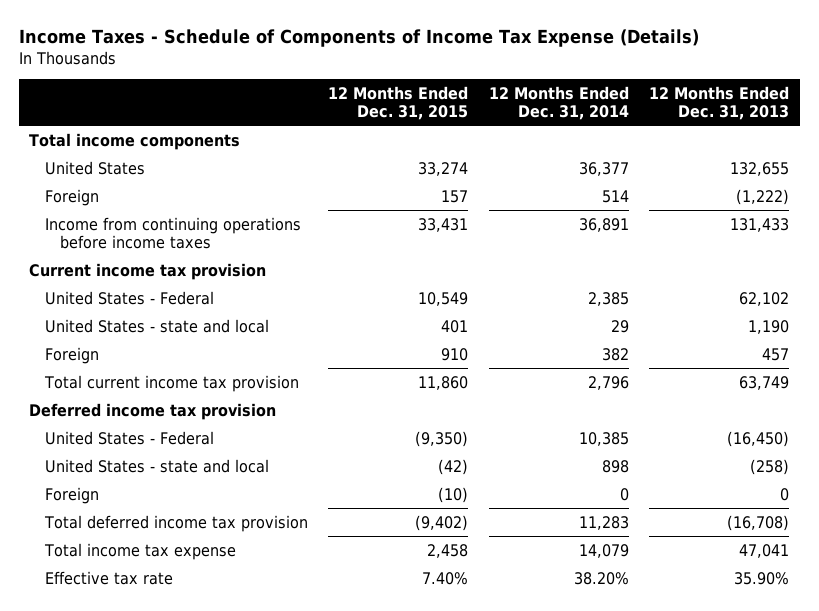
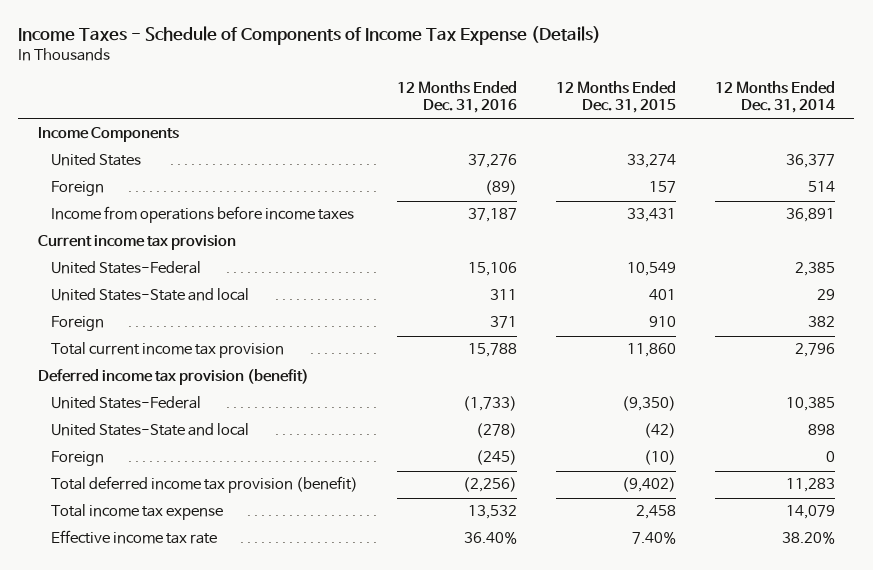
[649,85,790,120] 12 Months Ended Dec. 31, 2013 -> none
none -> [396,80,517,114] 12 Months Ended Dec. 31, 2016
[29,132,241,150] Total income components -> [37,127,179,143] Income Components
[44,216,301,249] Income from continuing operations before income taxes -> [50,206,354,224] Income from operations before income taxes
[44,290,214,305] United States - Federal -> [50,261,201,275] United States-Federal
[44,318,269,333] United States - state and local -> [50,288,249,302] United States-State and local
[29,402,277,420] Deferred income tax provision -> [37,369,309,386] Deferred income tax provision (benefit)
[44,430,214,445] United States - Federal -> [50,396,201,410] United States-Federal
[44,458,269,473] United States - state and local -> [50,423,249,437] United States-State and local
[43,514,308,532] Total deferred income tax provision -> [50,476,358,494] Total deferred income tax provision (benefit)
[44,570,173,585] Effective tax rate -> [50,530,217,545] Effective income tax rate

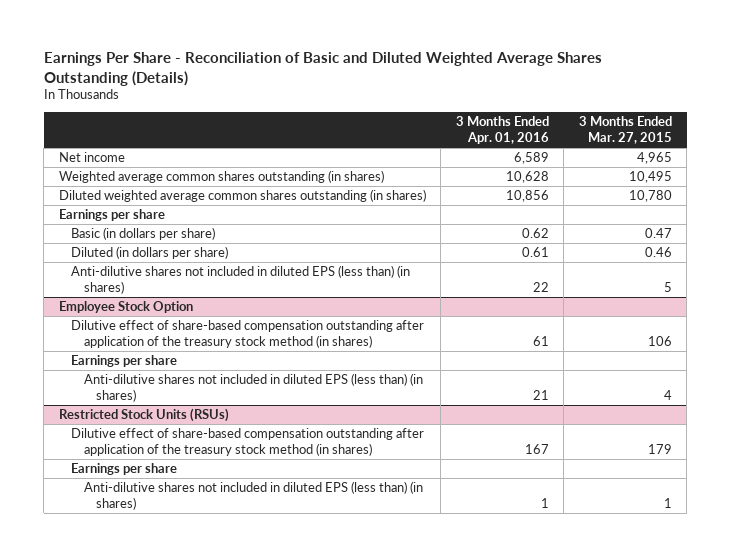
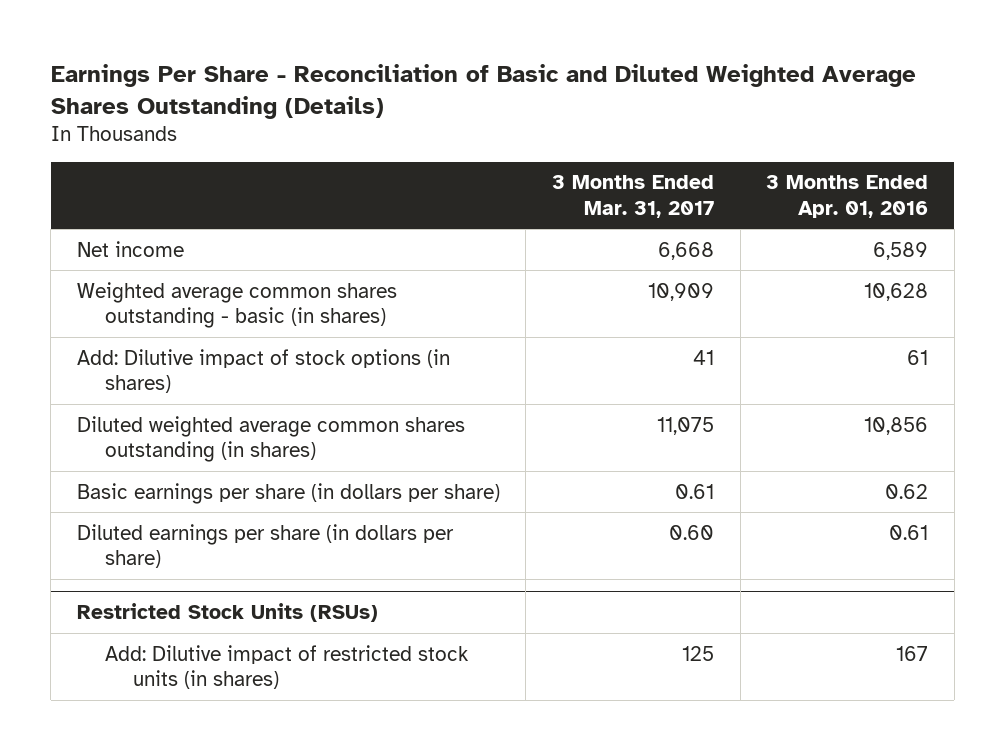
[578,116,672,144] 3 Months Ended Mar. 27, 2015 -> none
none -> [552,175,715,218] 3 Months Ended Mar. 31, 2017
[58,170,384,184] Weighted average common shares outstanding (in shares) -> [76,281,397,328] Weighted average common shares outstanding - basic (in shares)
none -> [76,348,450,393] Add: Dilutive impact of stock options (in shares)
[58,209,165,222] Earnings per share -> none
[71,265,411,294] Anti-dilutive shares not included in diluted EPS (less than) (in shares) -> none
[58,301,193,314] Employee Stock Option -> none
[71,320,425,348] Dilutive effect of share-based compensation outstanding after application of the treasury stock method (in shares) -> none
[71,355,178,368] Earnings per share -> none
[83,373,423,402] Anti-dilutive shares not included in diluted EPS (less than) (in shares) -> none
[71,227,216,241] Basic (in dollars per share) -> [76,482,500,504] Basic earnings per share (in dollars per share)
[71,246,229,260] Diluted (in dollars per share) -> [76,523,454,568] Diluted earnings per share (in dollars per share)
[71,463,178,476] Earnings per share -> none
[83,481,423,510] Anti-dilutive shares not included in diluted EPS (less than) (in shares) -> none
[71,428,425,456] Dilutive effect of share-based compensation outstanding after application of the treasury stock method (in shares) -> [104,644,469,689] Add: Dilutive impact of restricted stock units (in shares)

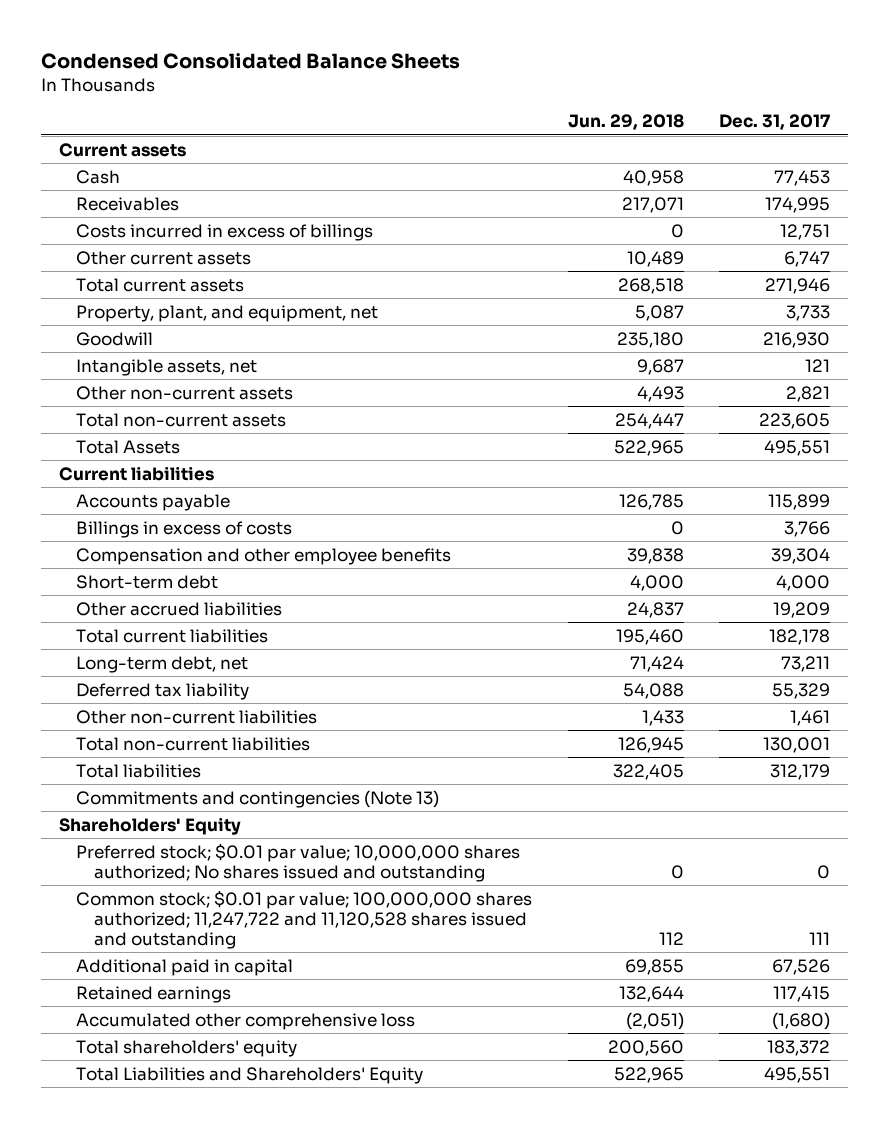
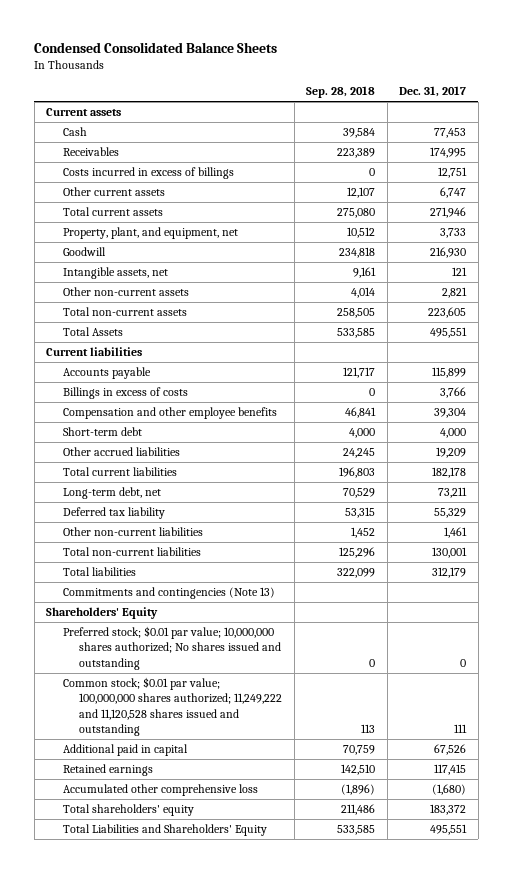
[567,114,684,131] Jun. 29, 2018 -> none
none -> [306,86,376,99] Sep. 28, 2018
[76,889,533,950] Common stock; $0.01 par value; 100,000,000 shares authorized; 11,247,722 and 11,120,528 shares issued and outstanding -> [62,677,283,736] Common stock; $0.01 par value; 100,000,000 shares authorized; 11,249,222 and 11,120,528 shares issued and outstanding

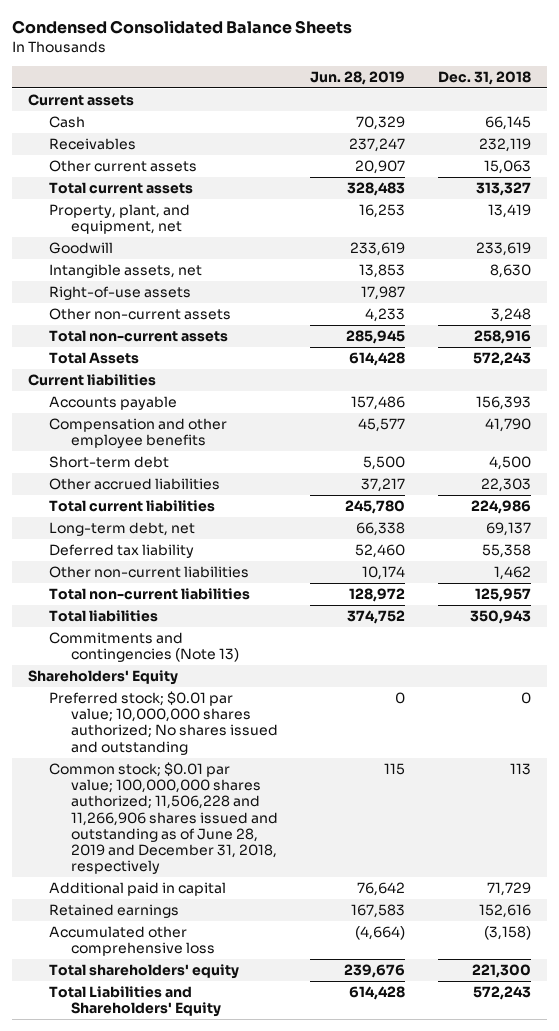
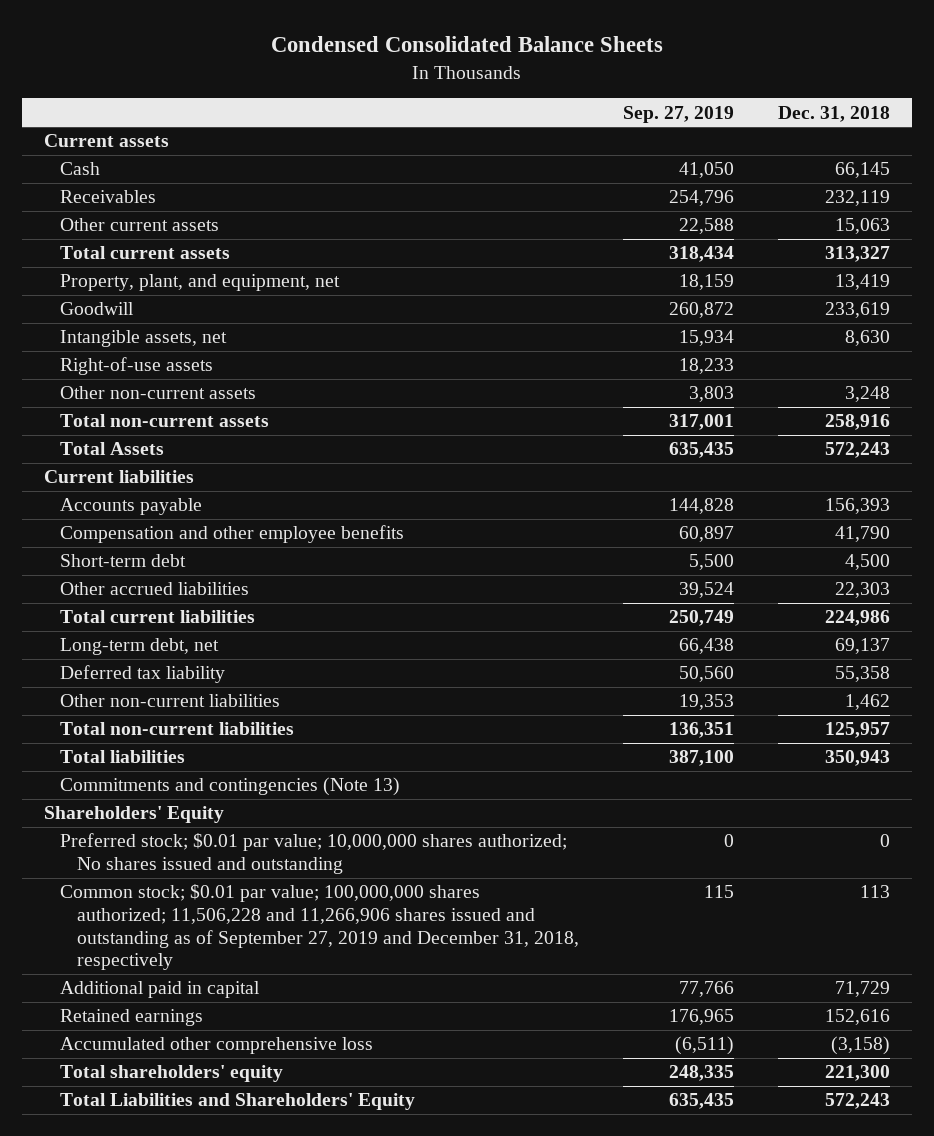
[310,70,406,85] Jun. 28, 2019 -> none
none -> [622,105,734,123] Sep. 27, 2019
[49,762,278,874] Common stock; $0.01 par value; 100,000,000 shares authorized; 11,506,228 and 11,266,906 shares issued and outstanding as of June 28, 2019 and December 31, 2018, respectively -> [60,884,579,971] Common stock; $0.01 par value; 100,000,000 shares authorized; 11,506,228 and 11,266,906 shares issued and outstanding as of September 27, 2019 and December 31, 2018, respectively

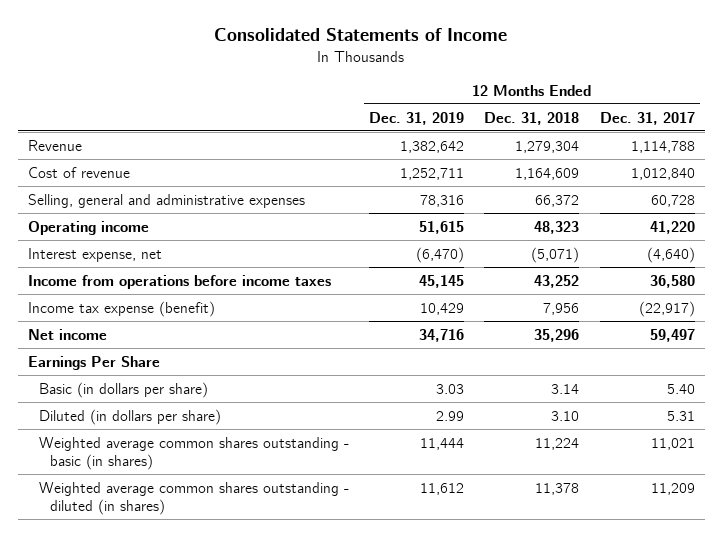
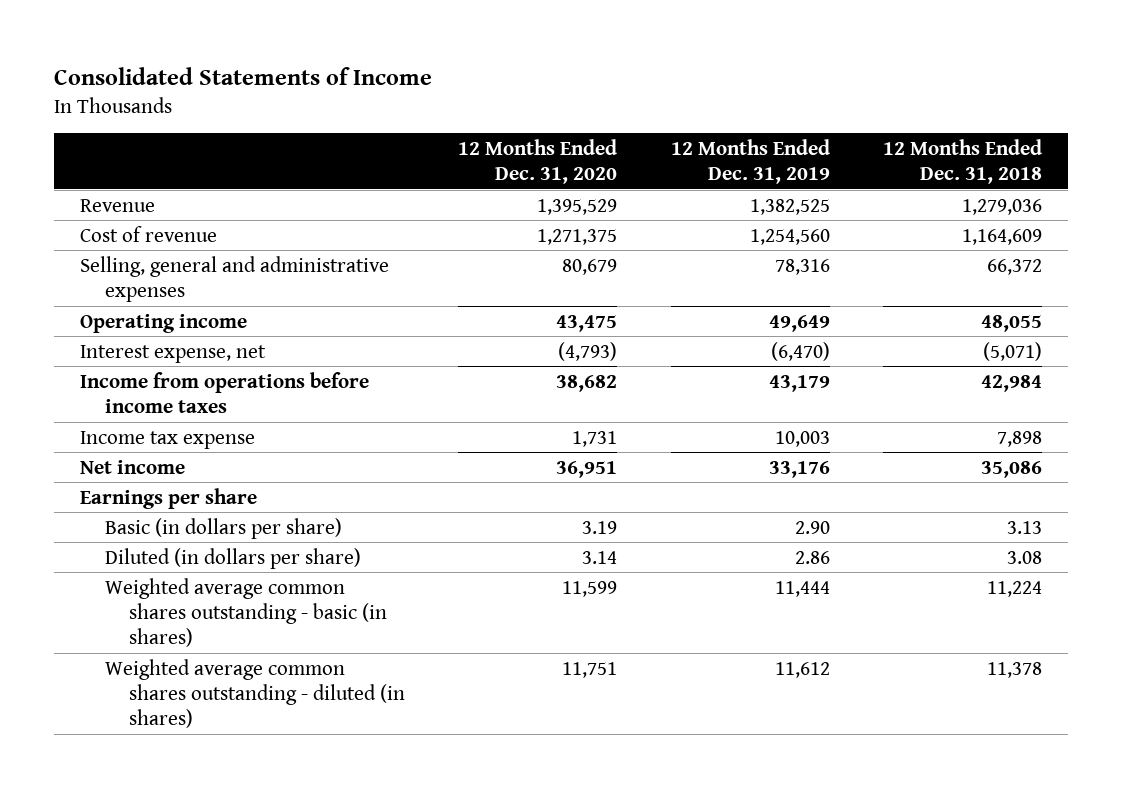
[599,111,695,125] Dec. 31, 2017 -> none
none -> [458,138,618,184] 12 Months Ended Dec. 31, 2020
[400,140,465,153] 1,382,642 -> [749,198,830,215] 1,382,525
[515,140,580,153] 1,279,304 -> [961,198,1042,215] 1,279,036
[400,167,465,180] 1,252,711 -> [749,228,830,245] 1,254,560
[419,220,465,234] 51,615 -> [768,314,830,332] 49,649
[534,220,580,234] 48,323 -> [980,314,1042,332] 48,055
[419,274,465,288] 45,145 -> [768,374,830,392] 43,179
[534,274,580,288] 43,252 -> [980,374,1042,392] 42,984
[28,300,216,317] Income tax expense (benefit) -> [80,430,256,449] Income tax expense
[420,302,465,315] 10,429 -> [774,430,830,447] 10,003
[543,302,580,315] 7,956 -> [996,430,1042,447] 7,898
[419,328,465,342] 34,716 -> [768,460,830,478] 33,176
[534,328,580,342] 35,296 -> [980,460,1042,478] 35,086
[28,355,161,370] Earnings Per Share -> [80,487,258,509] Earnings per share
[436,383,465,394] 3.03 -> [794,520,830,534] 2.90
[551,383,580,394] 3.14 -> [1006,520,1042,534] 3.13
[436,410,465,421] 2.99 -> [794,550,830,564] 2.86
[551,410,580,421] 3.10 -> [1006,550,1042,564] 3.08

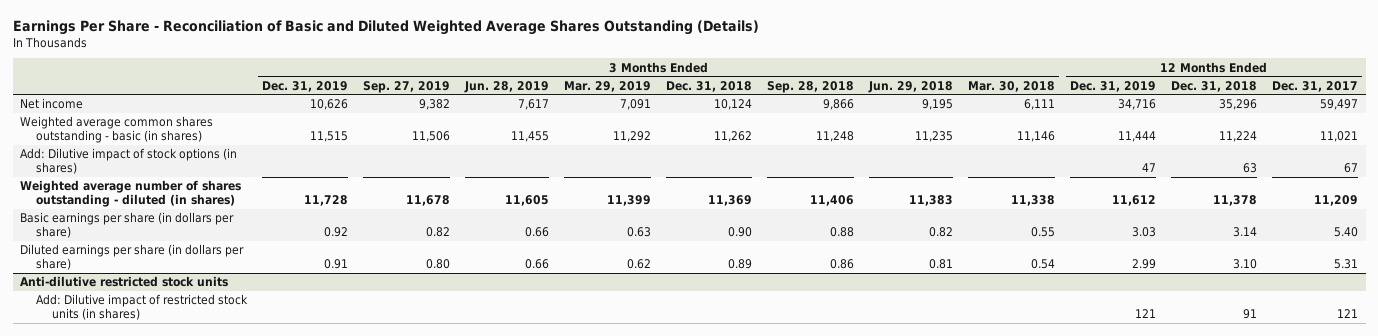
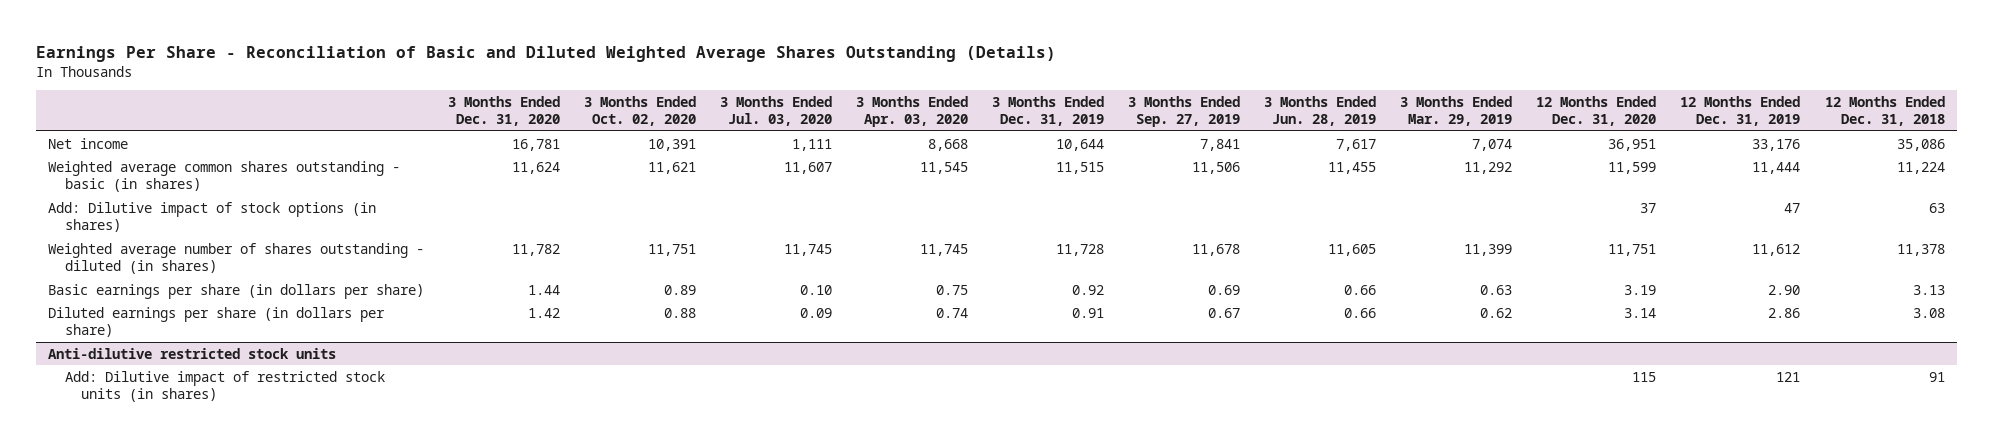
[666,80,753,92] Dec. 31, 2018 -> none
[767,80,855,93] Sep. 28, 2018 -> none
[868,80,954,93] Jun. 29, 2018 -> none
[968,80,1056,92] Mar. 30, 2018 -> none
[1272,80,1359,92] Dec. 31, 2017 -> none
none -> [448,95,561,127] 3 Months Ended Dec. 31, 2020
none -> [584,95,697,127] 3 Months Ended Oct. 02, 2020
none -> [720,95,833,127] 3 Months Ended Jul. 03, 2020
none -> [856,95,969,128] 3 Months Ended Apr. 03, 2020
none -> [1536,95,1657,127] 12 Months Ended Dec. 31, 2020
[309,99,348,111] 10,626 -> [1056,138,1105,151] 10,644
[419,99,451,111] 9,382 -> [1200,138,1241,151] 7,841
[620,99,652,111] 7,091 -> [1472,138,1513,151] 7,074
[1118,99,1157,111] 34,716 -> [1752,138,1801,151] 33,176
[1219,99,1258,111] 35,296 -> [1896,138,1945,151] 35,086
[426,227,451,238] 0.82 -> [1208,284,1241,295] 0.69
[1132,227,1157,238] 3.03 -> [1768,284,1801,295] 2.90
[1233,227,1258,238] 3.14 -> [1912,284,1945,295] 3.13
[426,259,451,270] 0.80 -> [1208,307,1241,318] 0.67
[1132,259,1157,270] 2.99 -> [1768,307,1801,318] 2.86
[1233,259,1258,270] 3.10 -> [1912,307,1945,318] 3.08

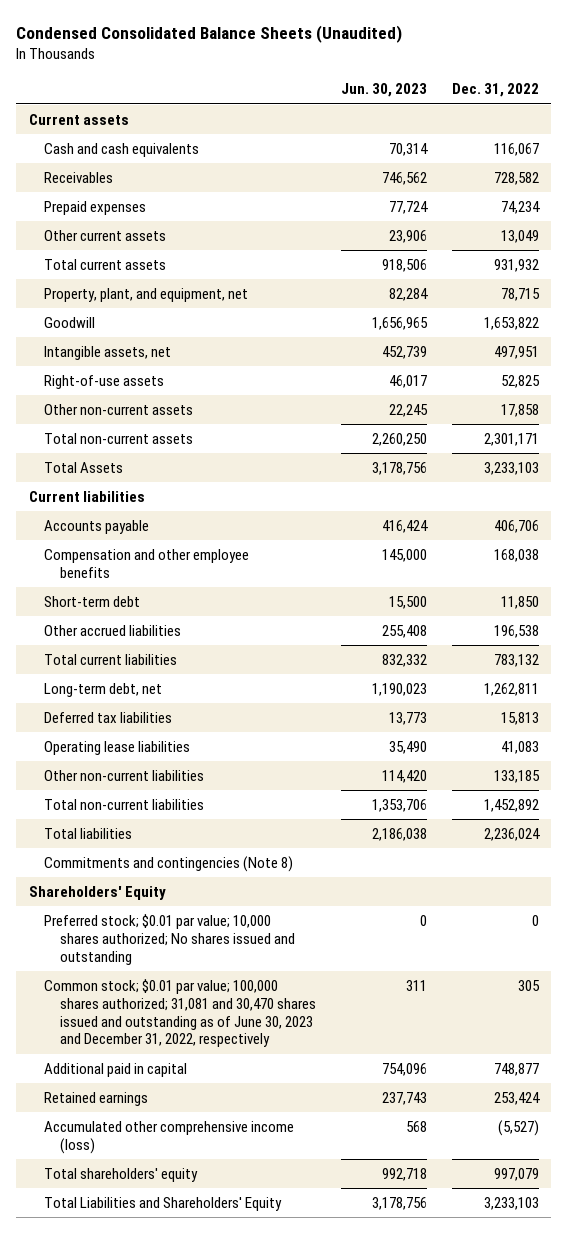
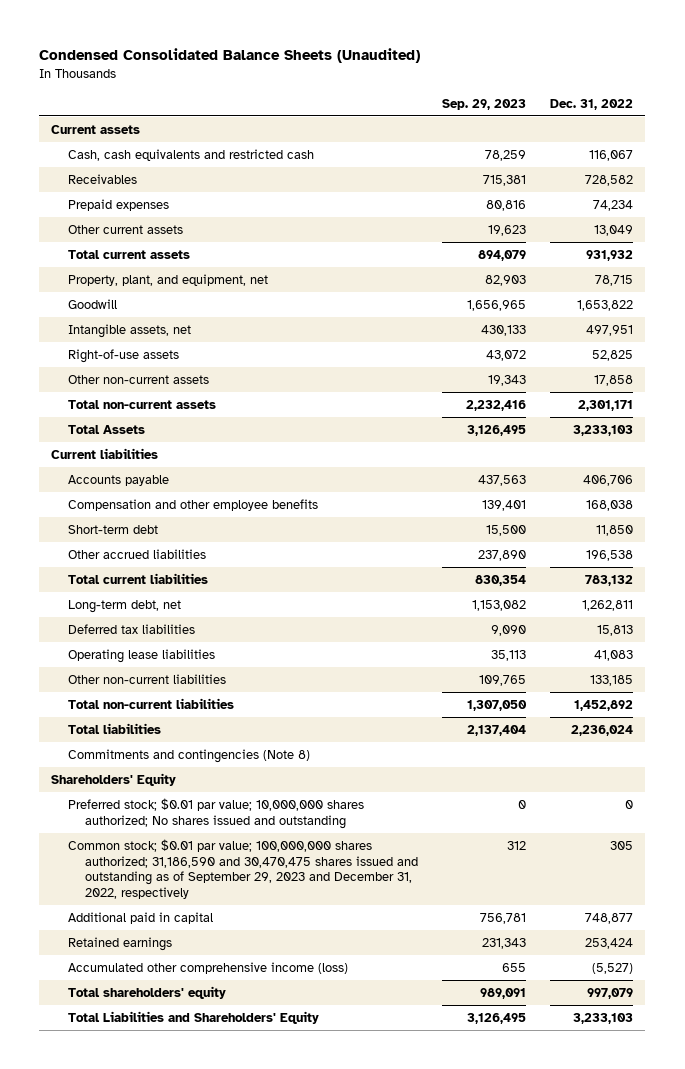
[341,83,428,98] Jun. 30, 2023 -> none
none -> [441,98,526,110] Sep. 29, 2023
[44,142,200,157] Cash and cash equivalents -> [68,148,315,161] Cash, cash equivalents and restricted cash
[44,913,296,965] Preferred stock; $0.01 par value; 10,000 shares authorized; No shares issued and outstanding -> [68,797,365,829] Preferred stock; $0.01 par value; 10,000,000 shares authorized; No shares issued and outstanding
[44,978,317,1048] Common stock; $0.01 par value; 100,000 shares authorized; 31,081 and 30,470 shares issued and outstanding as of June 30, 2023 and December 31, 2022, respectively -> [68,838,418,900] Common stock; $0.01 par value; 100,000,000 shares authorized; 31,186,590 and 30,470,475 shares issued and outstanding as of September 29, 2023 and December 31, 2022, respectively

